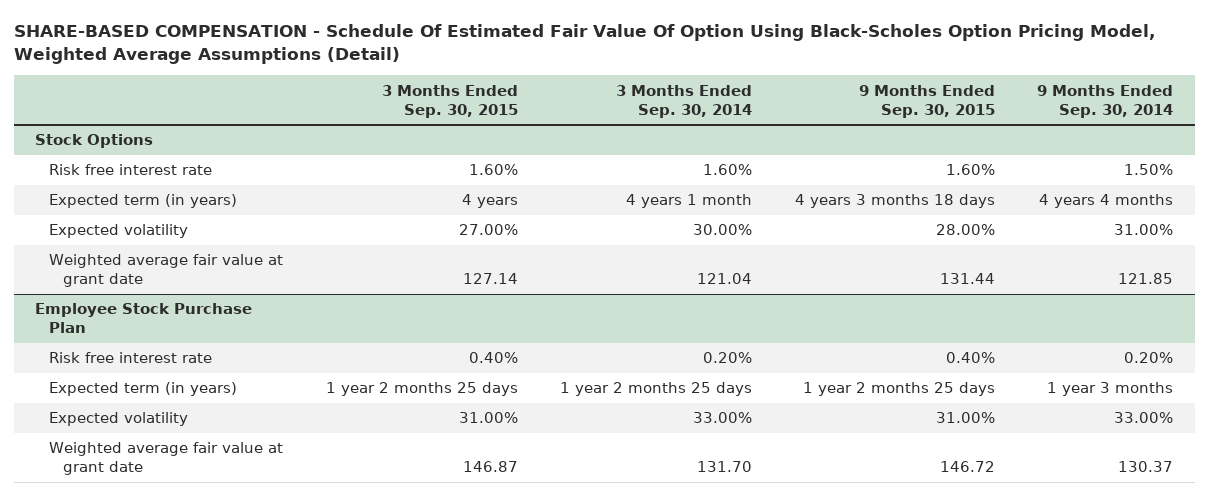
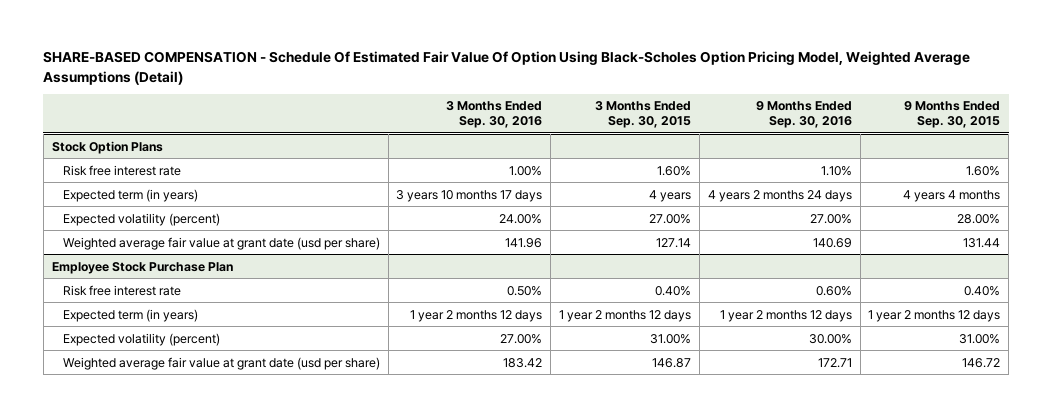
[616,84,753,118] 3 Months Ended Sep. 30, 2014 -> none
[1037,84,1174,118] 9 Months Ended Sep. 30, 2014 -> none
none -> [446,101,543,128] 3 Months Ended Sep. 30, 2016
none -> [755,101,852,128] 9 Months Ended Sep. 30, 2016
[35,134,154,149] Stock Options -> [51,140,163,154] Stock Option Plans
[794,194,995,209] 4 years 3 months 18 days -> [903,189,1001,202] 4 years 4 months
[48,224,188,239] Expected volatility -> [62,212,220,226] Expected volatility (percent)
[48,254,283,288] Weighted average fair value at grant date -> [62,236,380,250] Weighted average fair value at grant date (usd per share)
[325,382,518,397] 1 year 2 months 25 days -> [559,309,692,322] 1 year 2 months 12 days
[802,382,995,397] 1 year 2 months 25 days -> [868,309,1001,322] 1 year 2 months 12 days
[48,412,188,427] Expected volatility -> [62,332,220,346] Expected volatility (percent)
[48,442,283,476] Weighted average fair value at grant date -> [62,356,380,370] Weighted average fair value at grant date (usd per share)

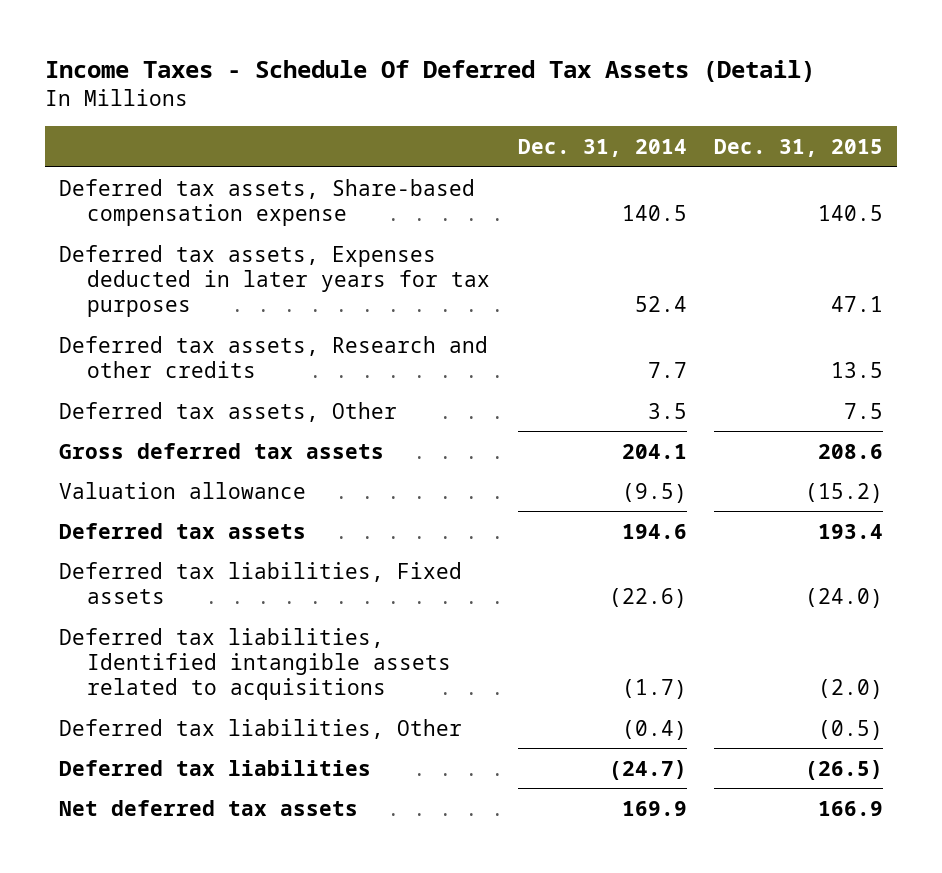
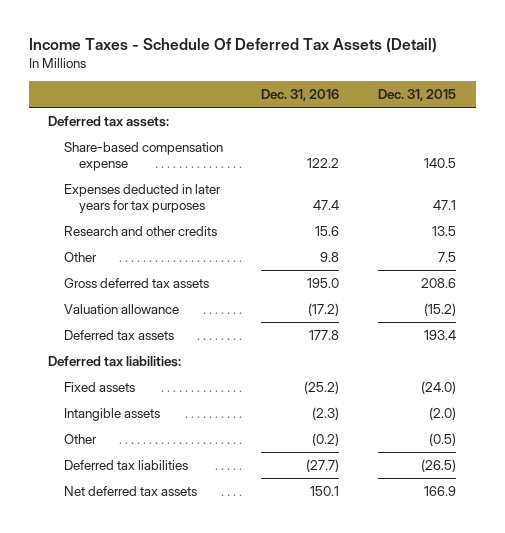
[517,139,687,158] Dec. 31, 2014 -> none
none -> [261,88,340,101] Dec. 31, 2016
none -> [48,115,170,127] Deferred tax assets:
[59,178,476,226] Deferred tax assets, Share-based compensation expense -> [63,141,223,171] Share-based compensation expense
[59,244,491,318] Deferred tax assets, Expenses deducted in later years for tax purposes -> [63,183,221,213] Expenses deducted in later years for tax purposes
[59,335,489,378] Deferred tax assets, Research and other credits -> [63,225,217,236] Research and other credits
[59,401,398,422] Deferred tax assets, Other -> [63,251,97,262] Other
none -> [48,355,182,367] Deferred tax liabilities:
[59,561,463,604] Deferred tax liabilities, Fixed assets -> [63,381,135,392] Fixed assets
[59,627,452,701] Deferred tax liabilities, Identified intangible assets related to acquisitions -> [63,407,160,421] Intangible assets
[59,718,463,739] Deferred tax liabilities, Other -> [63,433,97,444] Other

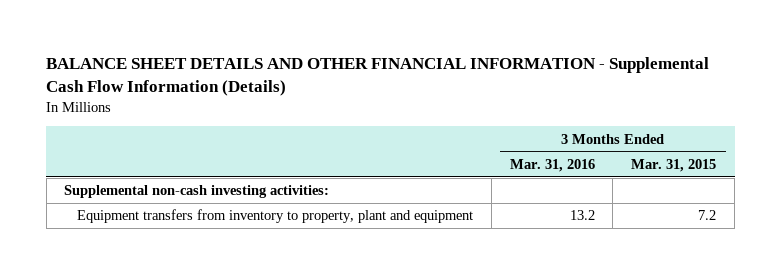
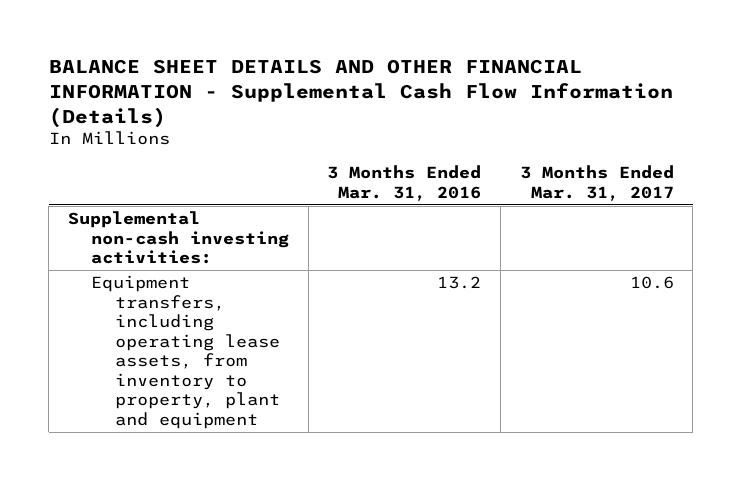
[631,158,717,172] Mar. 31, 2015 -> none
none -> [519,165,674,201] 3 Months Ended Mar. 31, 2017
[76,209,473,224] Equipment transfers from inventory to property, plant and equipment -> [91,274,280,430] Equipment transfers, including operating lease assets, from inventory to property, plant and equipment

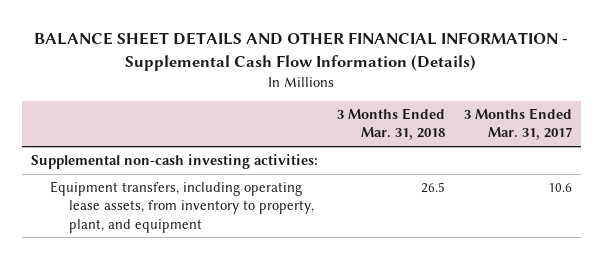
[327,165,482,201] 3 Months Ended Mar. 31, 2016 -> none
none -> [336,108,445,141] 3 Months Ended Mar. 31, 2018
[91,274,280,430] Equipment transfers, including operating lease assets, from inventory to property, plant and equipment -> [50,181,315,233] Equipment transfers, including operating lease assets, from inventory to property, plant, and equipment

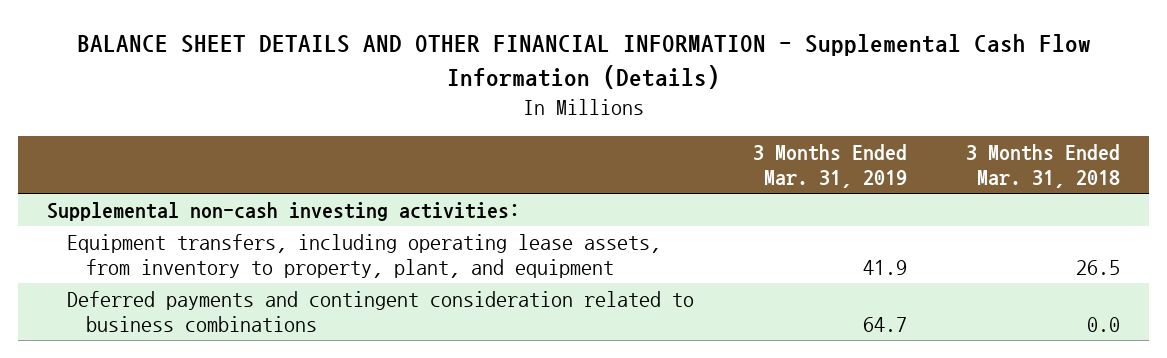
[463,108,572,141] 3 Months Ended Mar. 31, 2017 -> none
none -> [752,143,907,189] 3 Months Ended Mar. 31, 2019
none -> [66,290,694,333] Deferred payments and contingent consideration related to business combinations

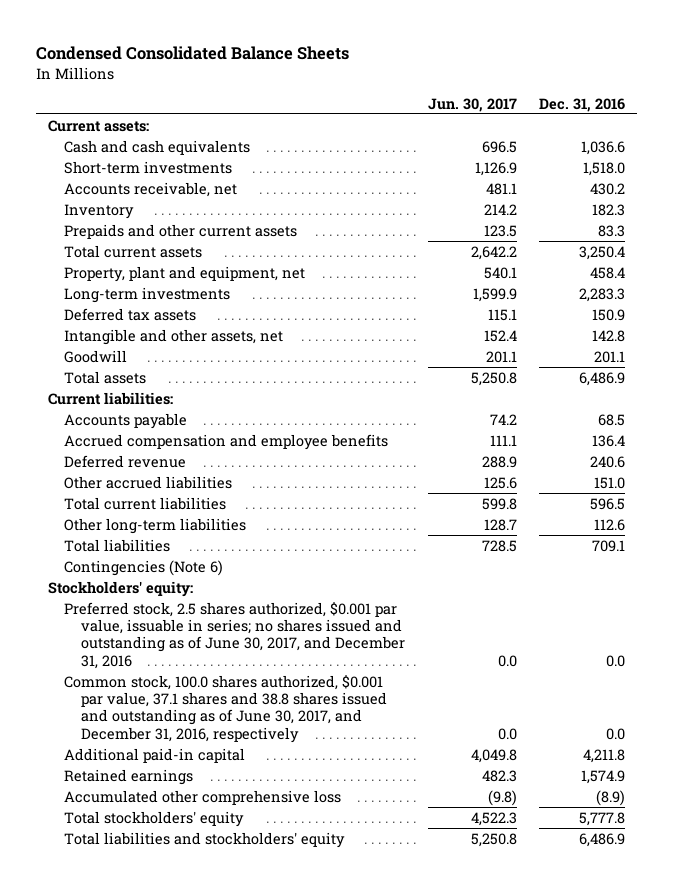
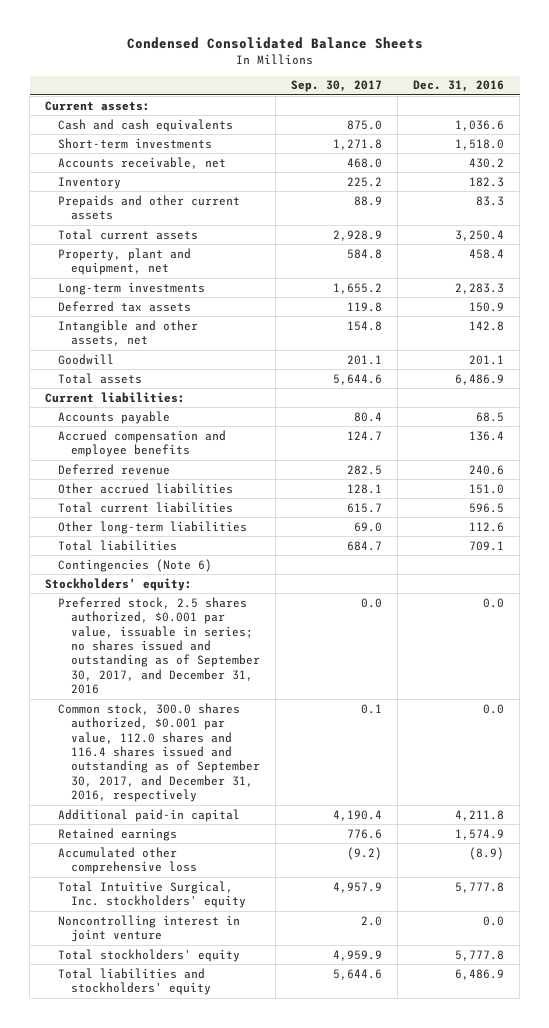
[427,97,517,112] Jun. 30, 2017 -> none
none -> [290,80,382,93] Sep. 30, 2017
[64,601,406,669] Preferred stock, 2.5 shares authorized, $0.001 par value, issuable in series; no shares issued and outstanding as of June 30, 2017, and December 31, 2016 -> [58,596,260,695] Preferred stock, 2.5 shares authorized, $0.001 par value, issuable in series; no shares issued and outstanding as of September 30, 2017, and December 31, 2016
[64,674,388,743] Common stock, 100.0 shares authorized, $0.001 par value, 37.1 shares and 38.8 shares issued and outstanding as of June 30, 2017, and December 31, 2016, respectively -> [58,702,260,803] Common stock, 300.0 shares authorized, $0.001 par value, 112.0 shares and 116.4 shares issued and outstanding as of September 30, 2017, and December 31, 2016, respectively
none -> [58,880,246,909] Total Intuitive Surgical, Inc. stockholders' equity
none -> [58,914,241,943] Noncontrolling interest in joint venture

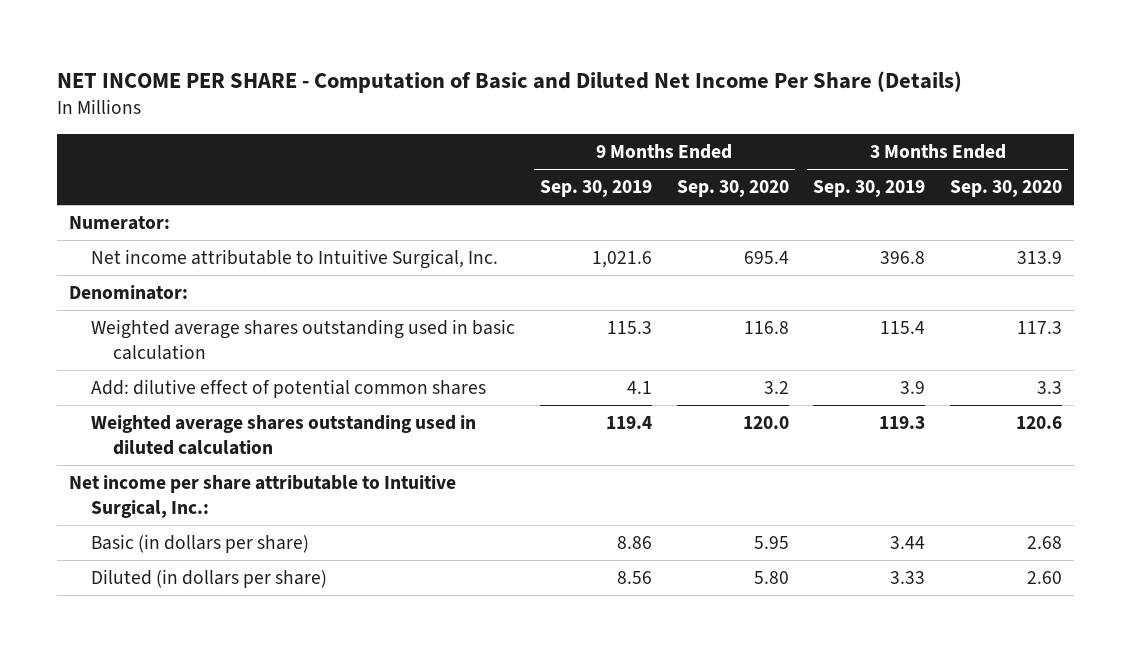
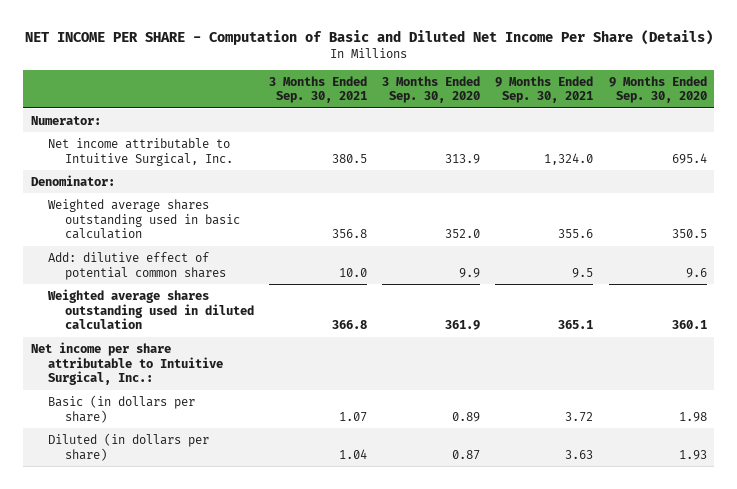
[539,180,652,198] Sep. 30, 2019 -> none
[813,180,926,198] Sep. 30, 2019 -> none
none -> [268,75,367,104] 3 Months Ended Sep. 30, 2021
none -> [495,75,594,104] 9 Months Ended Sep. 30, 2021
[743,321,789,335] 116.8 -> [671,229,707,239] 350.5
[1016,321,1062,335] 117.3 -> [445,229,481,239] 352.0
[763,381,789,395] 3.2 -> [685,267,707,278] 9.6
[1036,381,1062,395] 3.3 -> [459,267,481,278] 9.9
[742,416,789,430] 120.0 -> [671,320,707,330] 360.1
[1015,416,1062,430] 120.6 -> [445,320,481,331] 361.9
[753,536,789,550] 5.95 -> [678,411,707,422] 1.98
[1026,536,1062,550] 2.68 -> [452,411,481,422] 0.89
[753,571,789,585] 5.80 -> [678,449,707,460] 1.93
[1026,571,1062,585] 2.60 -> [452,449,481,460] 0.87

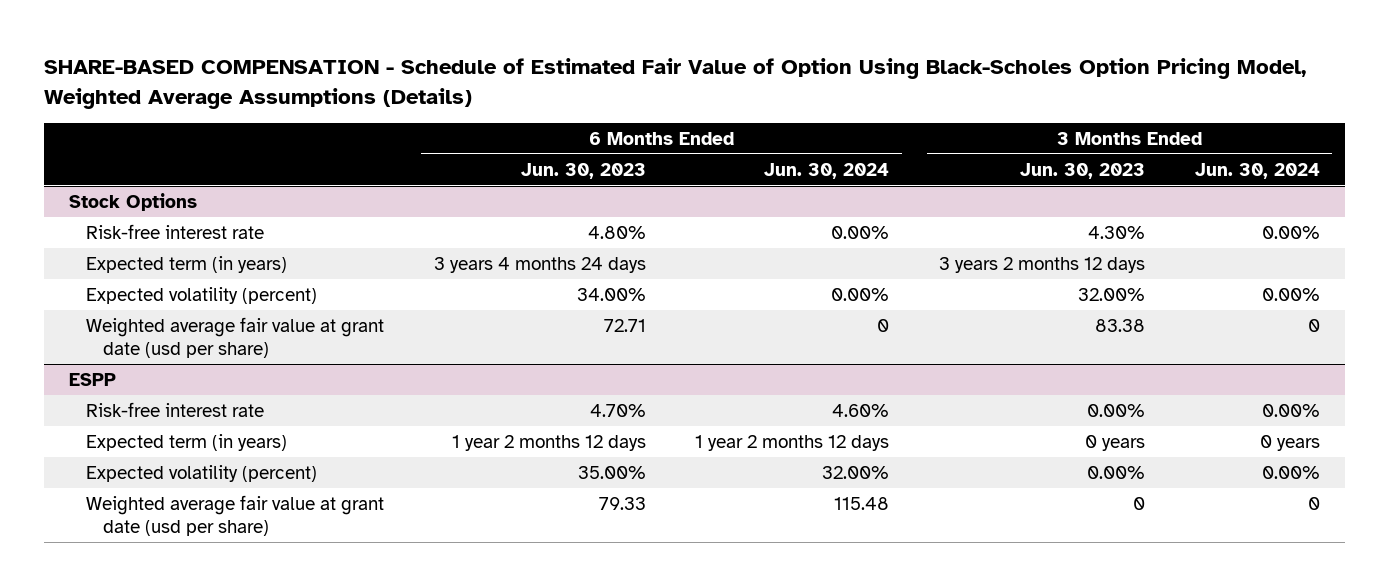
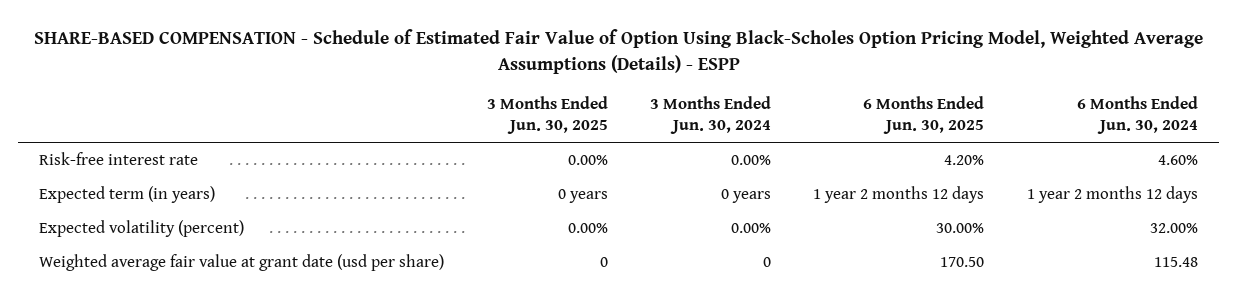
[44,57,1307,109] SHARE-BASED COMPENSATION - Schedule of Estimated Fair Value of Option Using Black-Scholes Option Pricing Model, Weighted Average Assumptions (Details) -> [33,29,1203,74] SHARE-BASED COMPENSATION - Schedule of Estimated Fair Value of Option Using Black-Scholes Option Pricing Model, Weighted Average Assumptions (Details) - ESPP
[520,162,646,179] Jun. 30, 2023 -> none
[1020,162,1146,179] Jun. 30, 2023 -> none
none -> [486,96,608,135] 3 Months Ended Jun. 30, 2025
none -> [863,96,985,135] 6 Months Ended Jun. 30, 2025
[69,193,198,212] Stock Options -> none
[85,224,264,240] Risk-free interest rate -> none
[85,256,287,274] Expected term (in years) -> none
[85,287,317,305] Expected volatility (percent) -> none
[85,317,384,358] Weighted average fair value at grant date (usd per share) -> none
[69,373,117,387] ESPP -> none

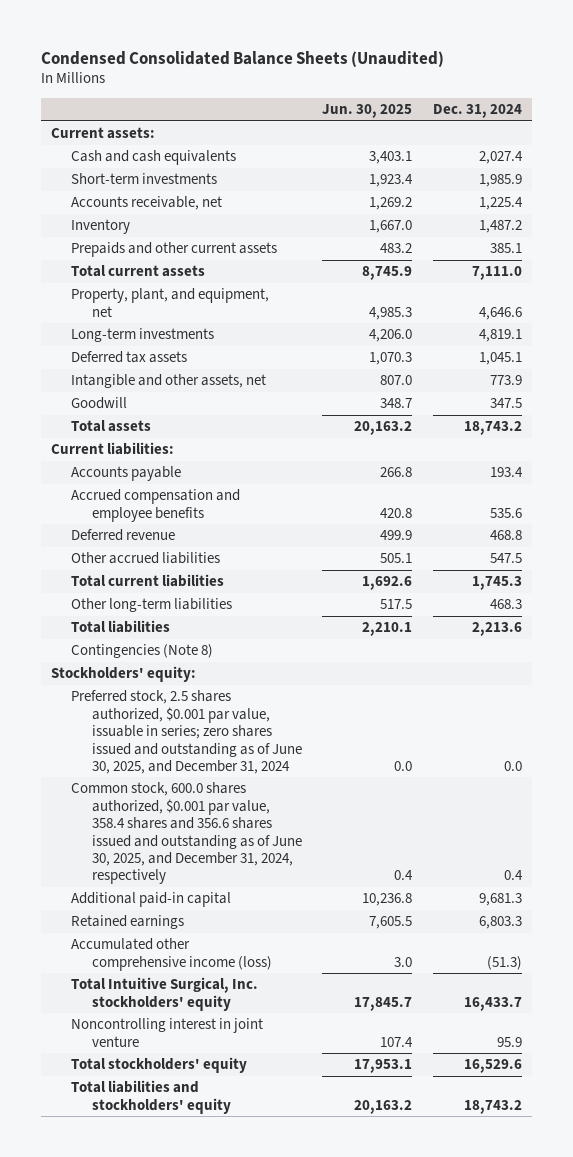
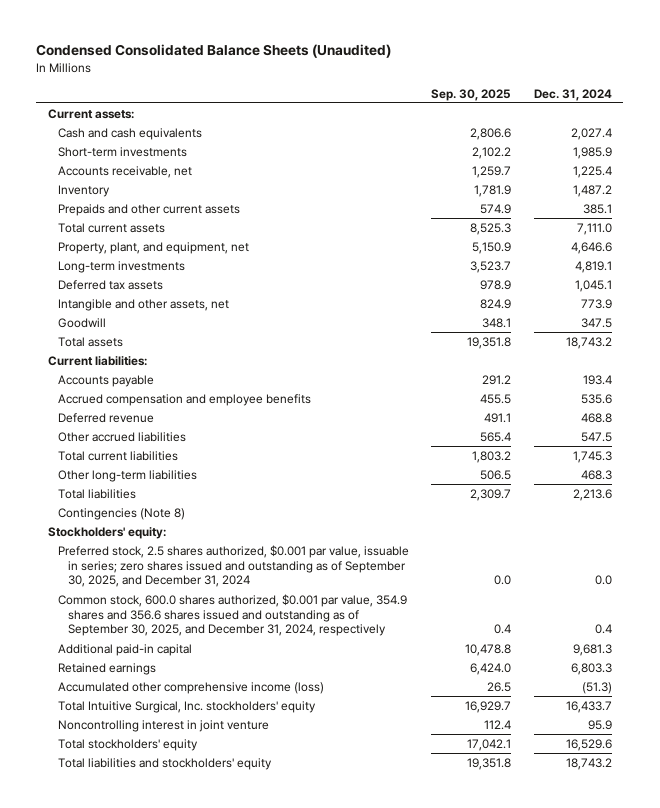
[322,104,413,119] Jun. 30, 2025 -> none
none -> [431,88,512,101] Sep. 30, 2025
[71,690,302,775] Preferred stock, 2.5 shares authorized, $0.001 par value, issuable in series; zero shares issued and outstanding as of June 30, 2025, and December 31, 2024 -> [57,544,409,588] Preferred stock, 2.5 shares authorized, $0.001 par value, issuable in series; zero shares issued and outstanding as of September 30, 2025, and December 31, 2024
[71,782,302,885] Common stock, 600.0 shares authorized, $0.001 par value, 358.4 shares and 356.6 shares issued and outstanding as of June 30, 2025, and December 31, 2024, respectively -> [57,593,407,637] Common stock, 600.0 shares authorized, $0.001 par value, 354.9 shares and 356.6 shares issued and outstanding as of September 30, 2025, and December 31, 2024, respectively

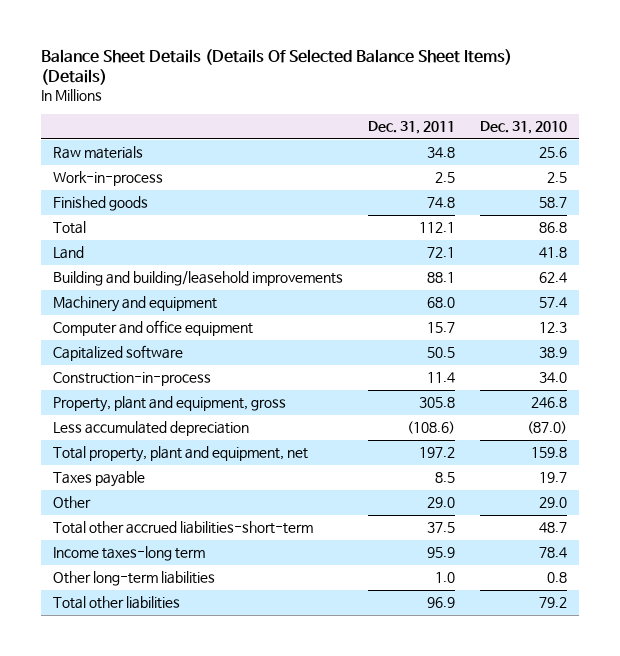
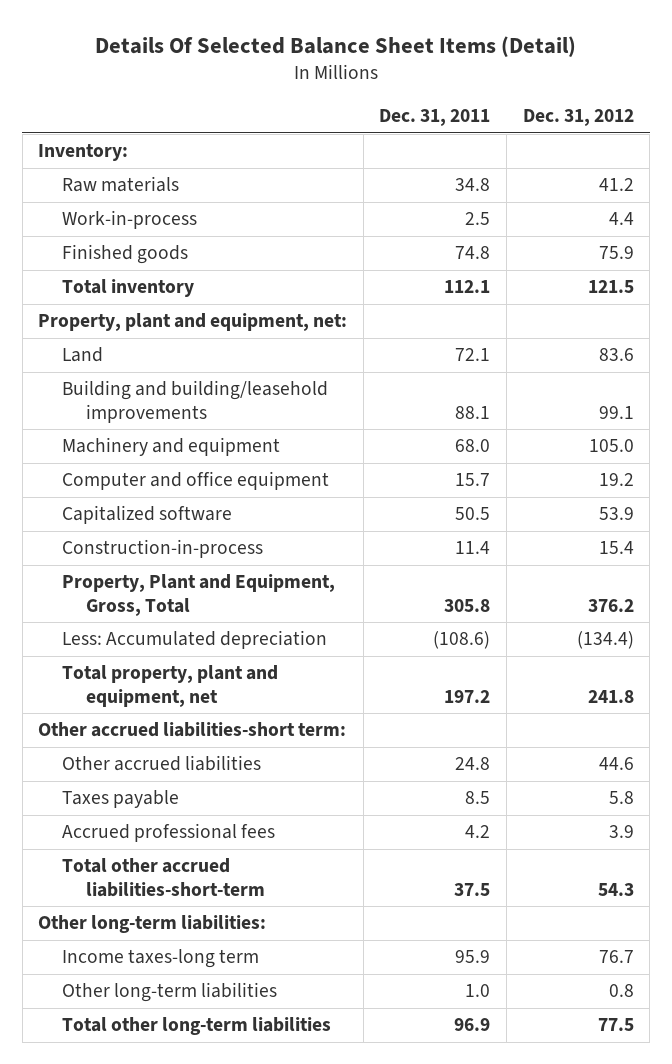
[40,48,512,86] Balance Sheet Details (Details Of Selected Balance Sheet Items) (Details) -> [94,35,576,57] Details Of Selected Balance Sheet Items (Detail)
[479,120,567,134] Dec. 31, 2010 -> none
none -> [522,109,634,127] Dec. 31, 2012
none -> [38,144,129,162] Inventory:
[53,221,87,235] Total -> [61,279,194,298] Total inventory
none -> [38,313,348,332] Property, plant and equipment, net:
[53,396,287,413] Property, plant and equipment, gross -> [61,574,335,616] Property, Plant and Equipment, Gross, Total
[53,421,250,437] Less accumulated depreciation -> [61,630,327,650] Less: Accumulated depreciation
none -> [38,722,347,738] Other accrued liabilities-short term:
none -> [61,755,261,772] Other accrued liabilities
[53,496,92,510] Other -> none
none -> [61,823,275,843] Accrued professional fees
none -> [38,915,267,934] Other long-term liabilities:
[53,596,181,610] Total other liabilities -> [61,1017,331,1036] Total other long-term liabilities

